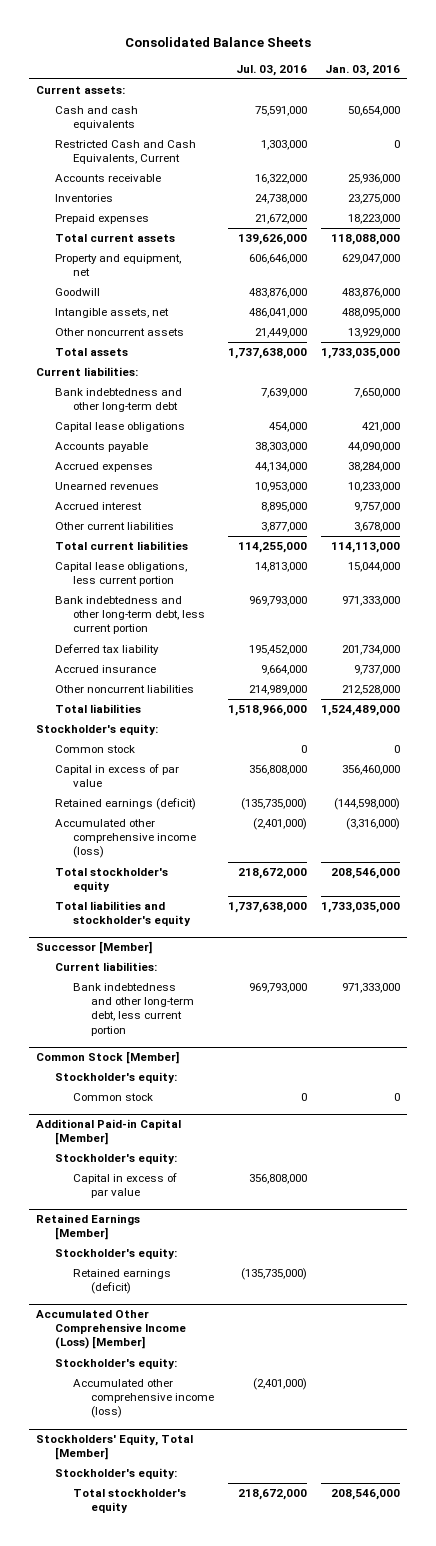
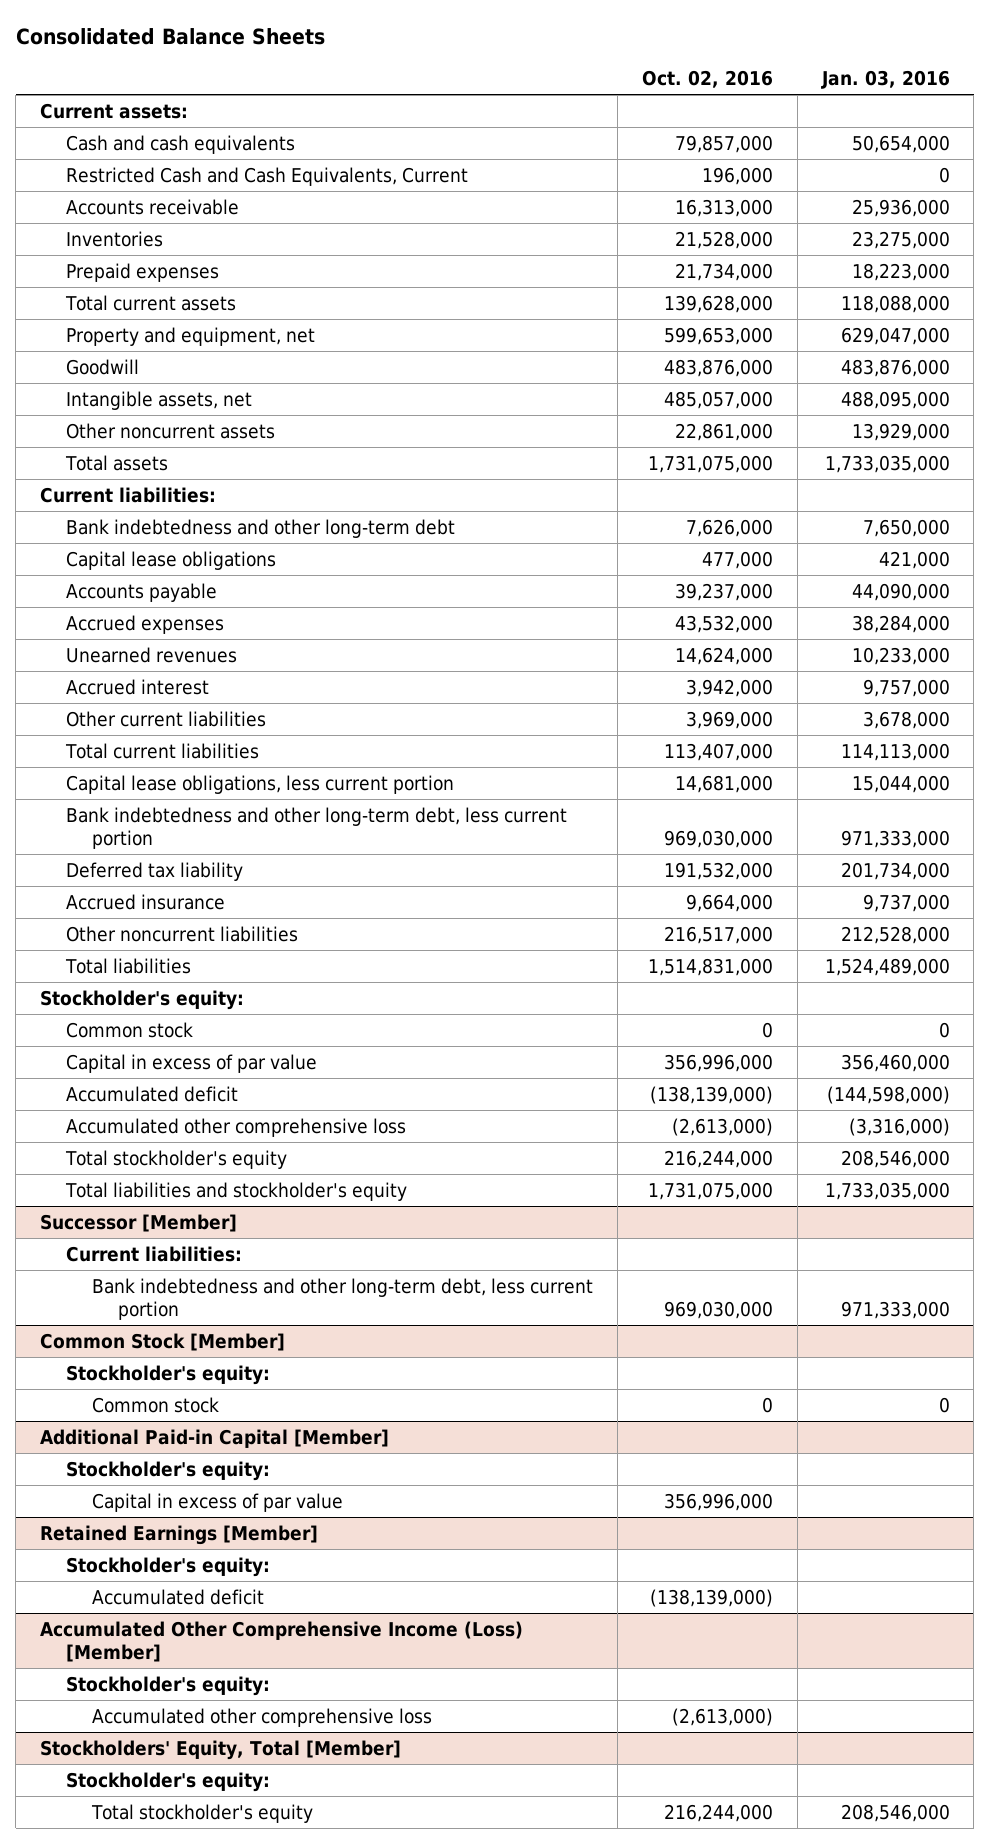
[236,64,308,76] Jul. 03, 2016 -> none
none -> [641,70,773,89] Oct. 02, 2016
[54,798,196,811] Retained earnings (deficit) -> [66,1085,239,1102] Accumulated deficit
[54,819,196,859] Accumulated other comprehensive income (loss) -> [66,1117,407,1137] Accumulated other comprehensive loss
[72,1269,171,1295] Retained earnings (deficit) -> [92,1588,265,1605] Accumulated deficit
[72,1379,215,1419] Accumulated other comprehensive income (loss) -> [92,1707,433,1727] Accumulated other comprehensive loss

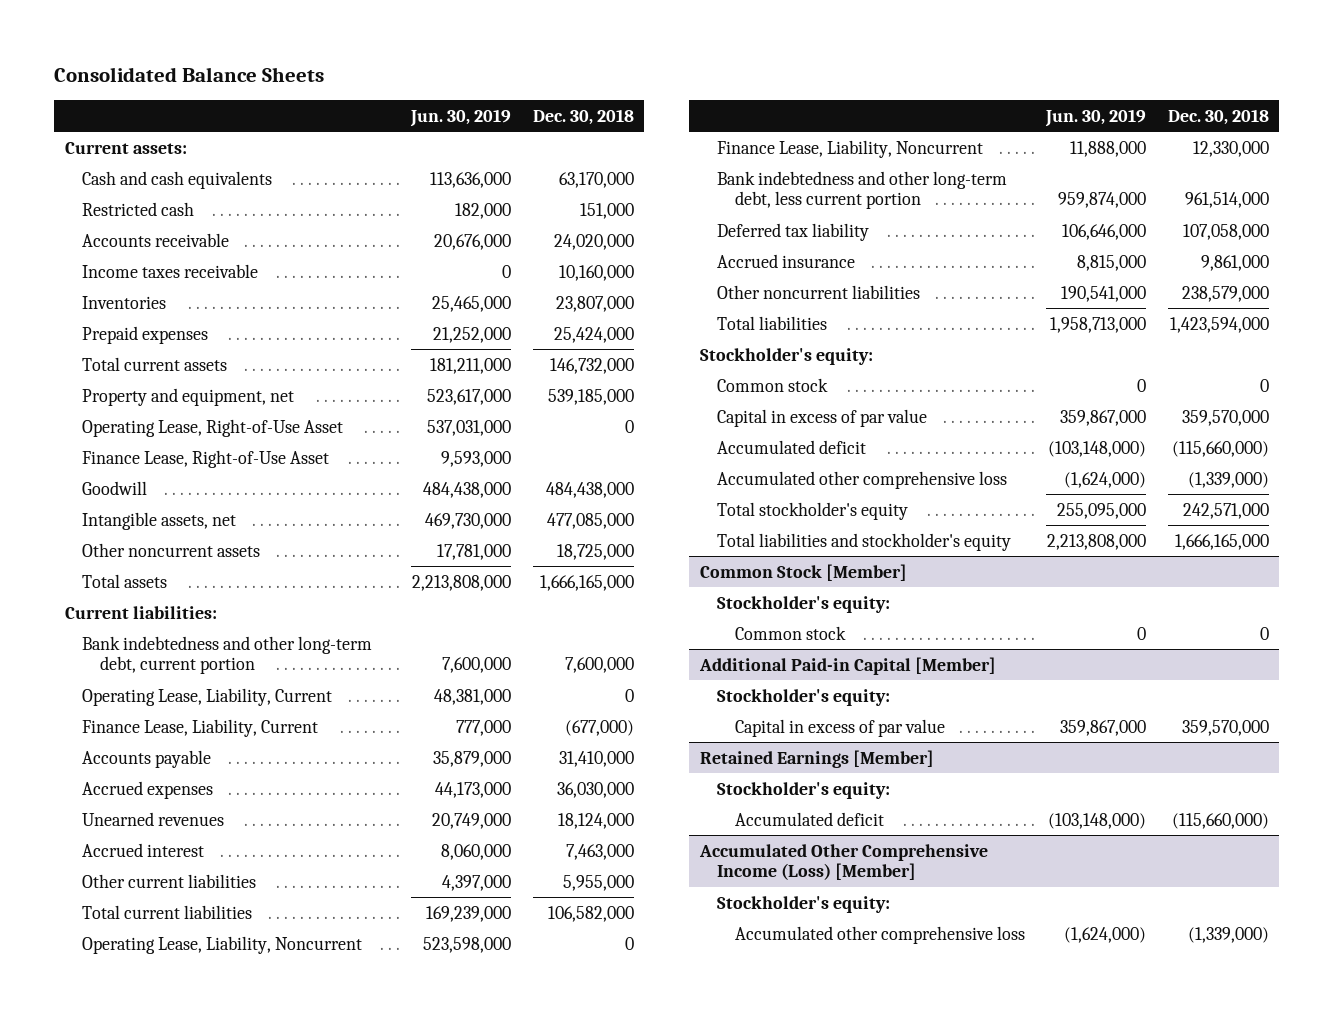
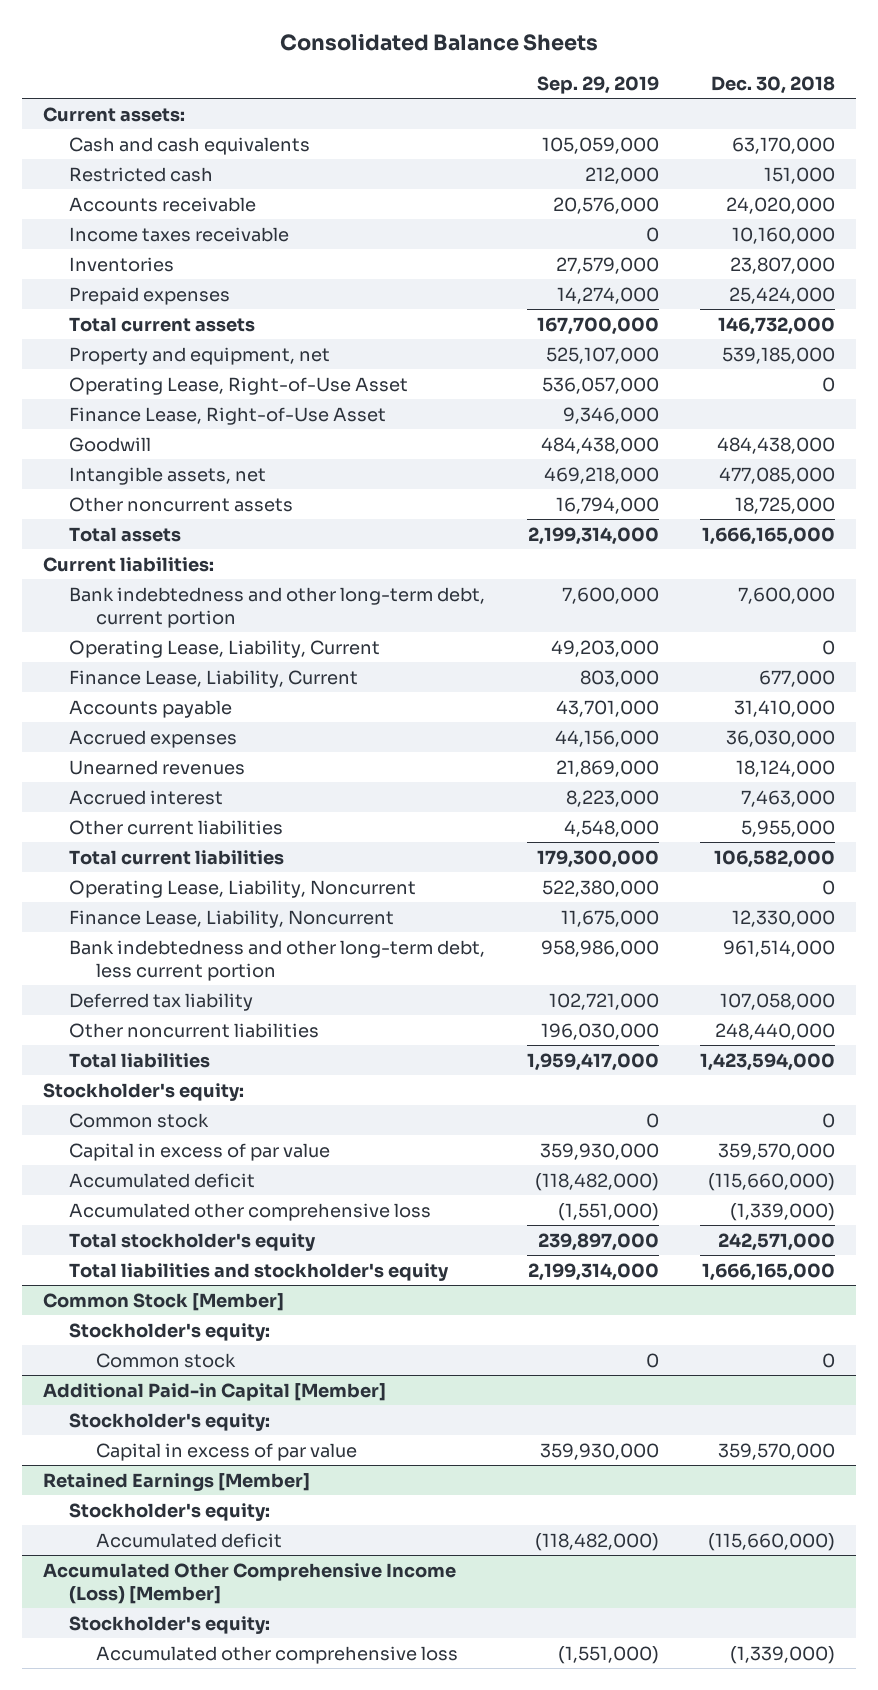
[410,108,512,127] Jun. 30, 2019 -> none
none -> [536,75,659,94] Sep. 29, 2019
[564,719,634,736] (677,000) -> [759,669,836,687] 677,000
[717,253,856,268] Accrued insurance -> none
[1181,285,1269,302] 238,579,000 -> [715,1022,836,1040] 248,440,000

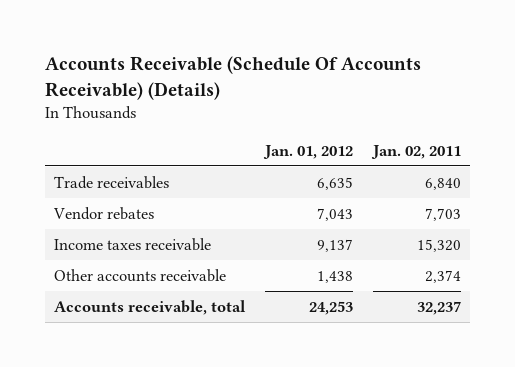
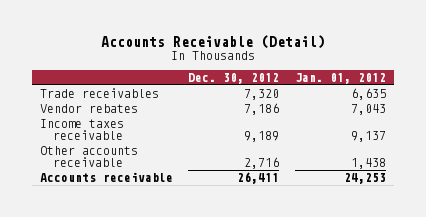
[44,56,421,100] Accounts Receivable (Schedule Of Accounts Receivable) (Details) -> [100,34,325,49] Accounts Receivable (Detail)
[370,144,461,159] Jan. 02, 2011 -> none
none -> [188,73,280,85] Dec. 30, 2012
[54,299,247,315] Accounts receivable, total -> [39,171,173,182] Accounts receivable

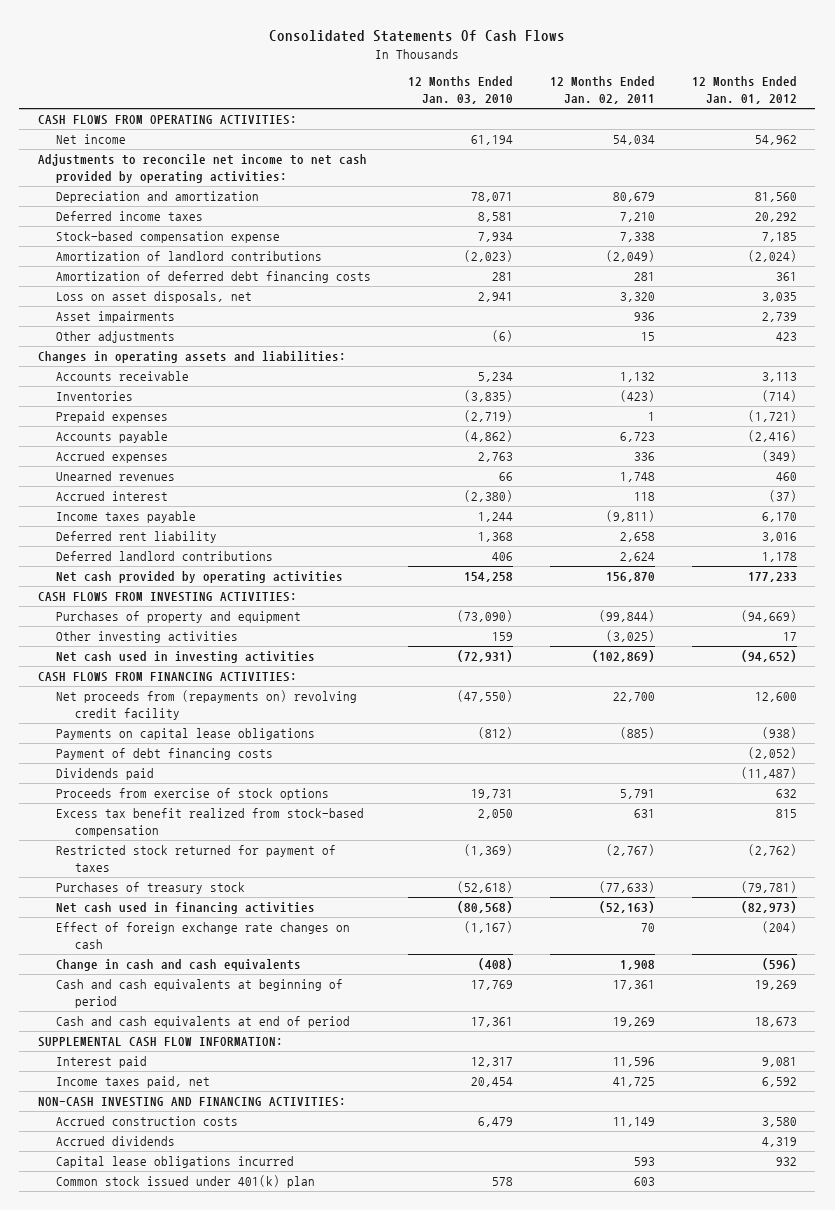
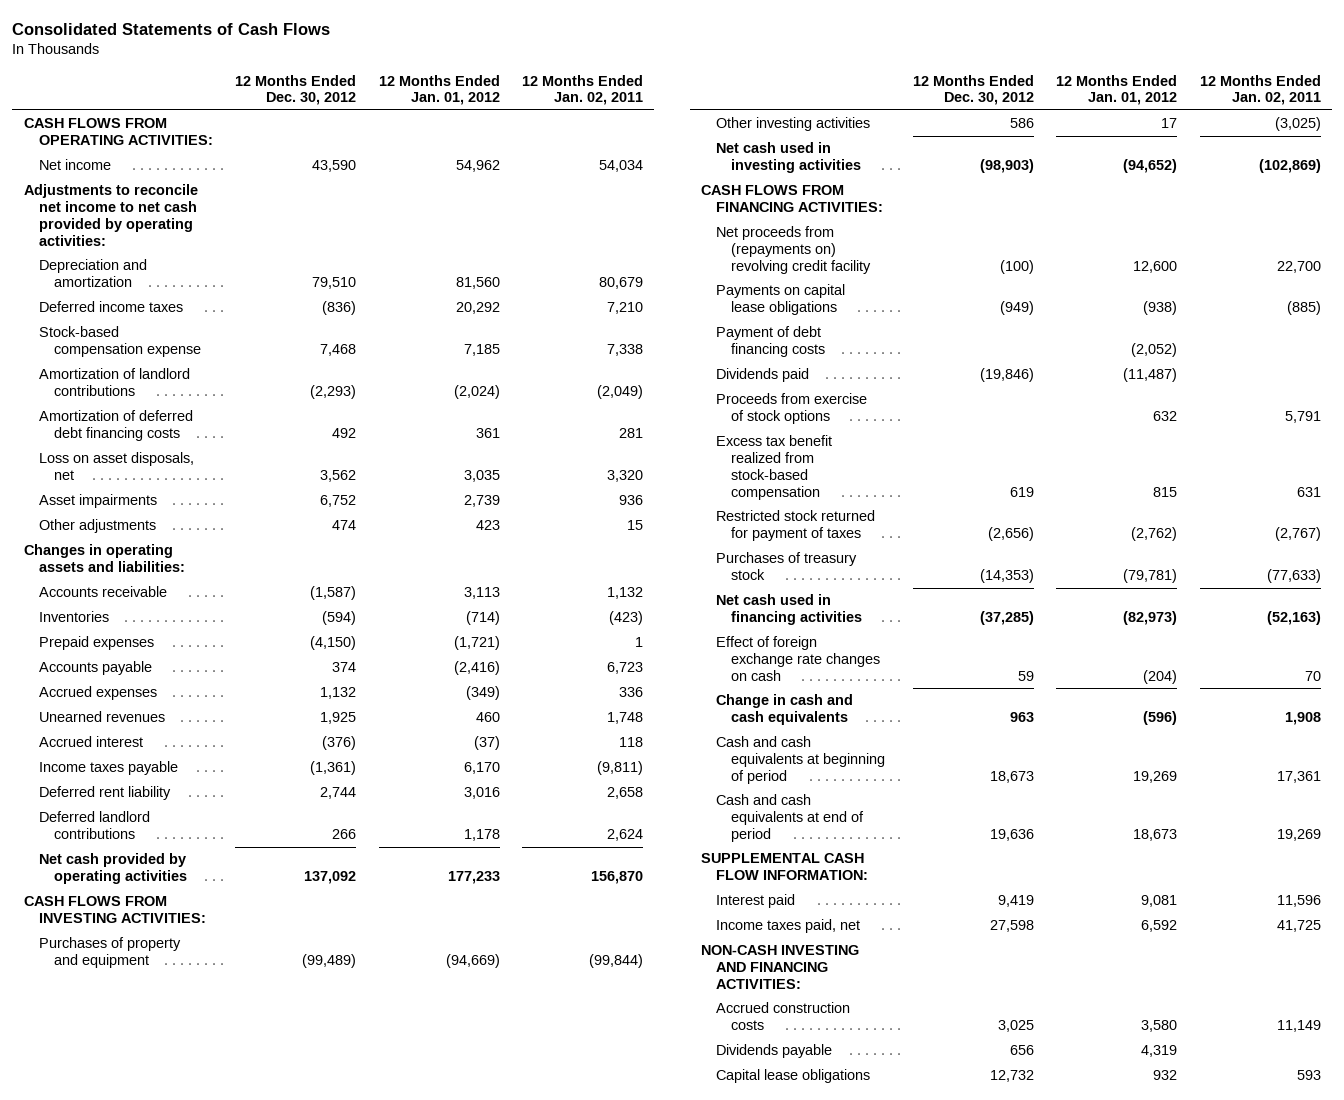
[269,29,566,42] Consolidated Statements Of Cash Flows -> [12,22,331,35] Consolidated Statements of Cash Flows
[408,76,514,105] 12 Months Ended Jan. 03, 2010 -> none
none -> [235,74,357,106] 12 Months Ended Dec. 30, 2012
[56,1175,316,1189] Common stock issued under 401(k) plan -> none
[56,1136,176,1147] Accrued dividends -> [716,1044,833,1059] Dividends payable
[56,1156,295,1169] Capital lease obligations incurred -> [716,1069,871,1084] Capital lease obligations

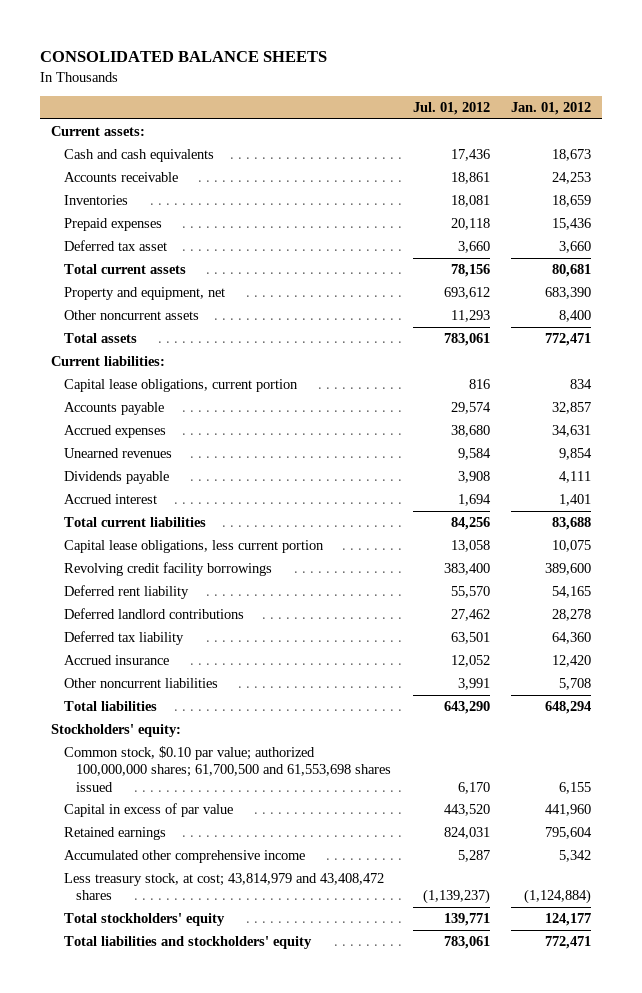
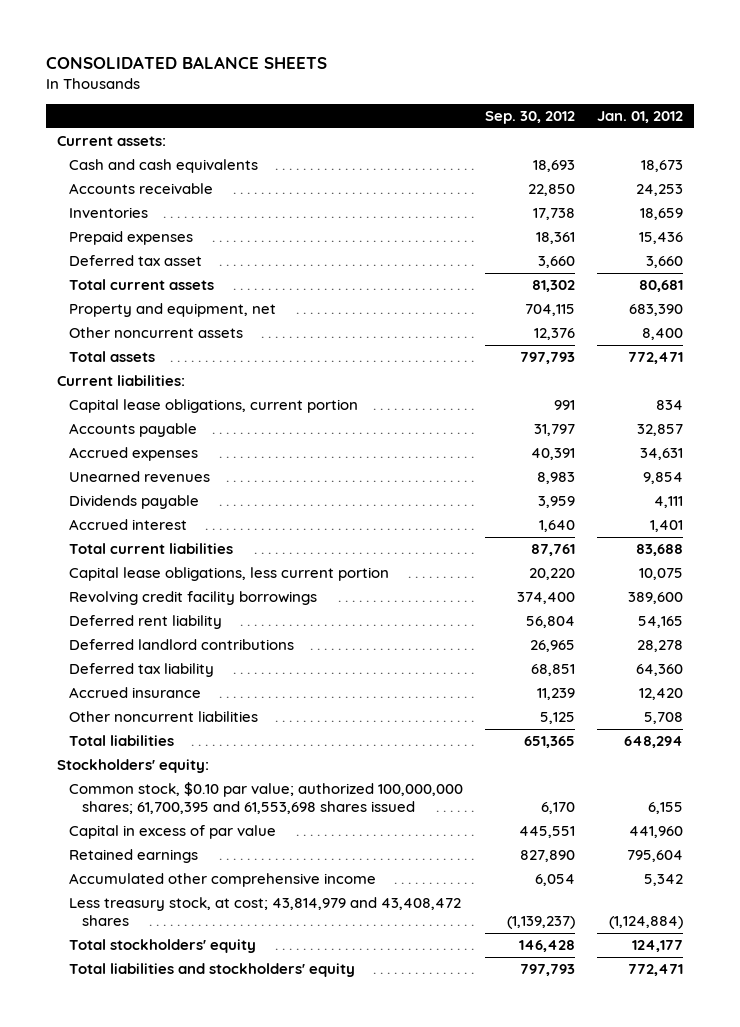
[412,102,490,116] Jul. 01, 2012 -> none
none -> [485,111,576,125] Sep. 30, 2012
[63,746,392,792] Common stock, $0.10 par value; authorized 100,000,000 shares; 61,700,500 and 61,553,698 shares issued -> [69,782,464,815] Common stock, $0.10 par value; authorized 100,000,000 shares; 61,700,395 and 61,553,698 shares issued

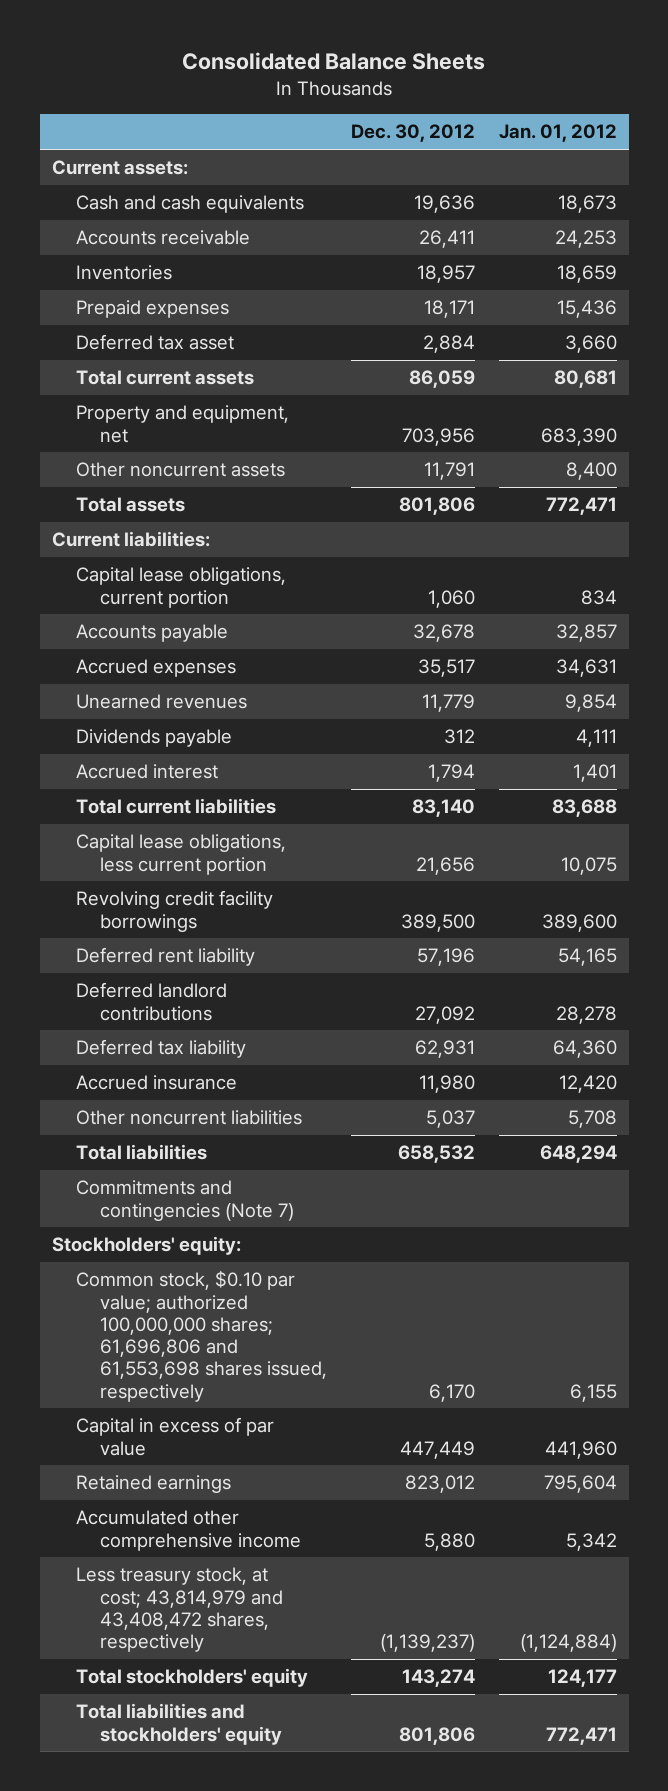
[45,55,327,69] CONSOLIDATED BALANCE SHEETS -> [182,52,486,71] Consolidated Balance Sheets
[485,111,576,125] Sep. 30, 2012 -> none
none -> [350,124,475,143] Dec. 30, 2012
none -> [75,1180,294,1221] Commitments and contingencies (Note 7)
[69,782,464,815] Common stock, $0.10 par value; authorized 100,000,000 shares; 61,700,395 and 61,553,698 shares issued -> [75,1270,327,1402] Common stock, $0.10 par value; authorized 100,000,000 shares; 61,696,806 and 61,553,698 shares issued, respectively
[69,897,462,927] Less treasury stock, at cost; 43,814,979 and 43,408,472 shares -> [75,1567,283,1653] Less treasury stock, at cost; 43,814,979 and 43,408,472 shares, respectively

